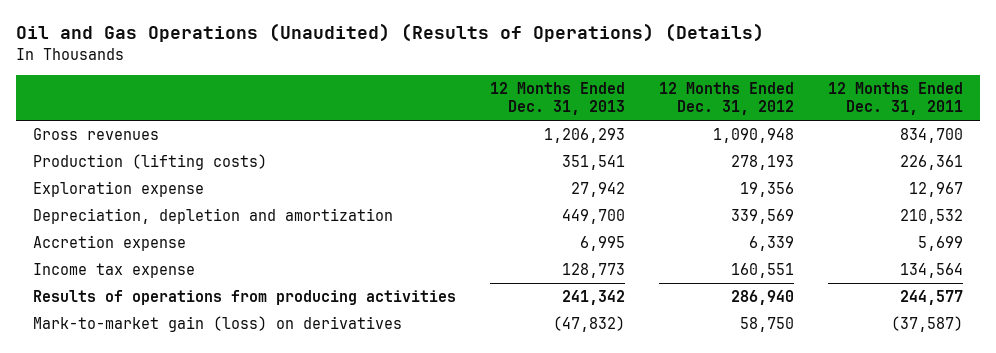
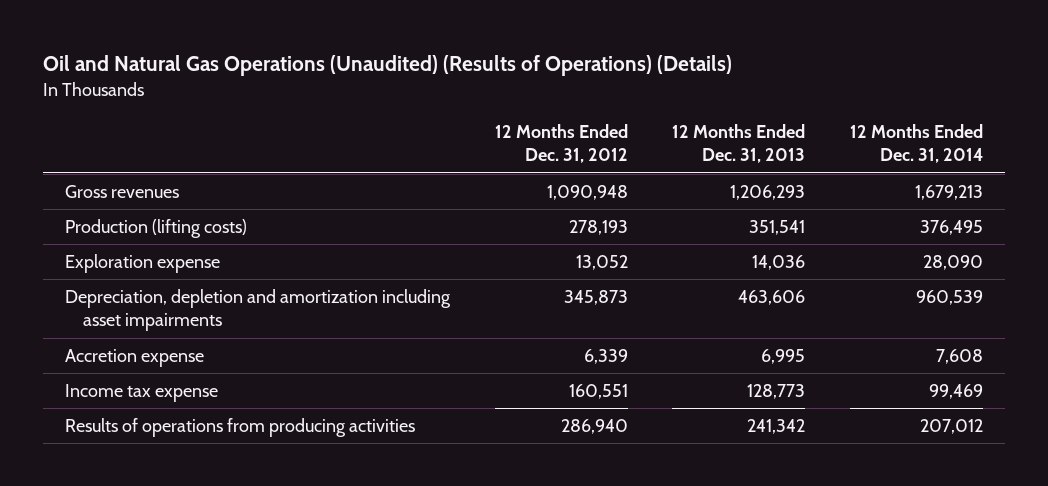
[15,23,764,43] Oil and Gas Operations (Unaudited) (Results of Operations) (Details) -> [43,55,733,77] Oil and Natural Gas Operations (Unaudited) (Results of Operations) (Details)
[828,82,964,116] 12 Months Ended Dec. 31, 2011 -> none
none -> [849,124,983,164] 12 Months Ended Dec. 31, 2014
[571,181,626,197] 27,942 -> [752,255,806,271] 14,036
[740,181,795,197] 19,356 -> [575,255,628,271] 13,052
[32,207,393,224] Depreciation, depletion and amortization -> [65,289,452,332] Depreciation, depletion and amortization including asset impairments
[562,208,626,224] 449,700 -> [738,290,806,306] 463,606
[731,208,795,224] 339,569 -> [563,290,628,306] 345,873
[32,315,402,332] Mark-to-market gain (loss) on derivatives -> none

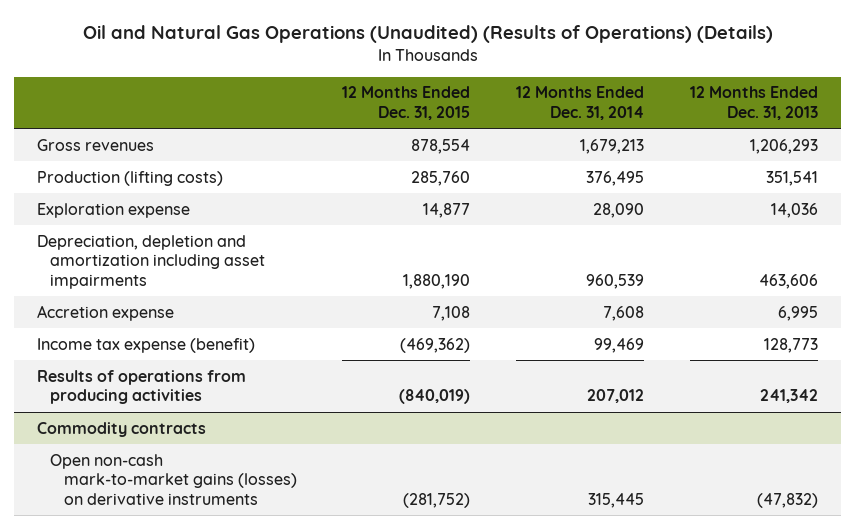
[494,124,628,164] 12 Months Ended Dec. 31, 2012 -> none
none -> [342,86,471,121] 12 Months Ended Dec. 31, 2015
[65,384,219,403] Income tax expense -> [36,337,255,353] Income tax expense (benefit)
none -> [36,421,206,437] Commodity contracts
none -> [50,453,297,506] Open non-cash mark-to-market gains (losses) on derivative instruments

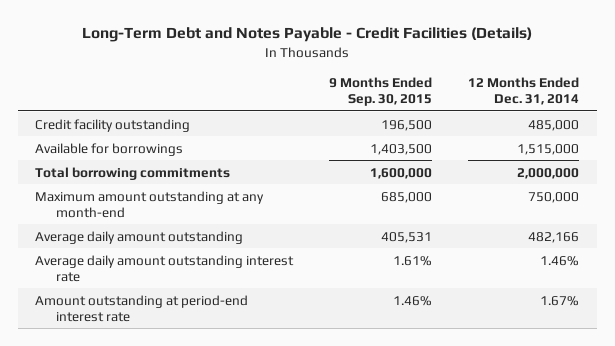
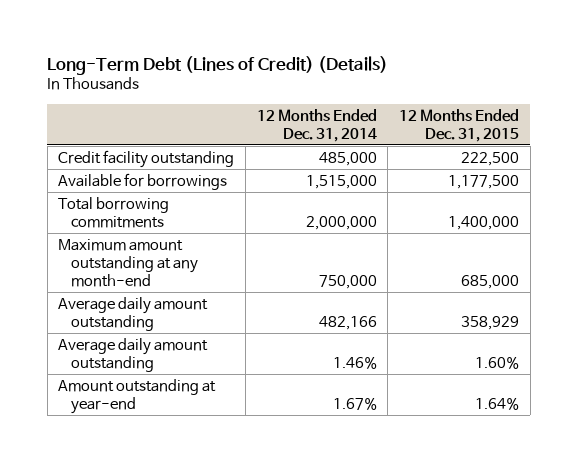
[82,27,533,43] Long-Term Debt and Notes Payable - Credit Facilities (Details) -> [47,55,389,75] Long-Term Debt (Lines of Credit) (Details)
[329,76,433,106] 9 Months Ended Sep. 30, 2015 -> none
none -> [399,108,520,142] 12 Months Ended Dec. 31, 2015
[35,254,295,282] Average daily amount outstanding interest rate -> [58,337,209,372] Average daily amount outstanding
[35,294,249,322] Amount outstanding at period-end interest rate -> [58,378,217,414] Amount outstanding at year-end

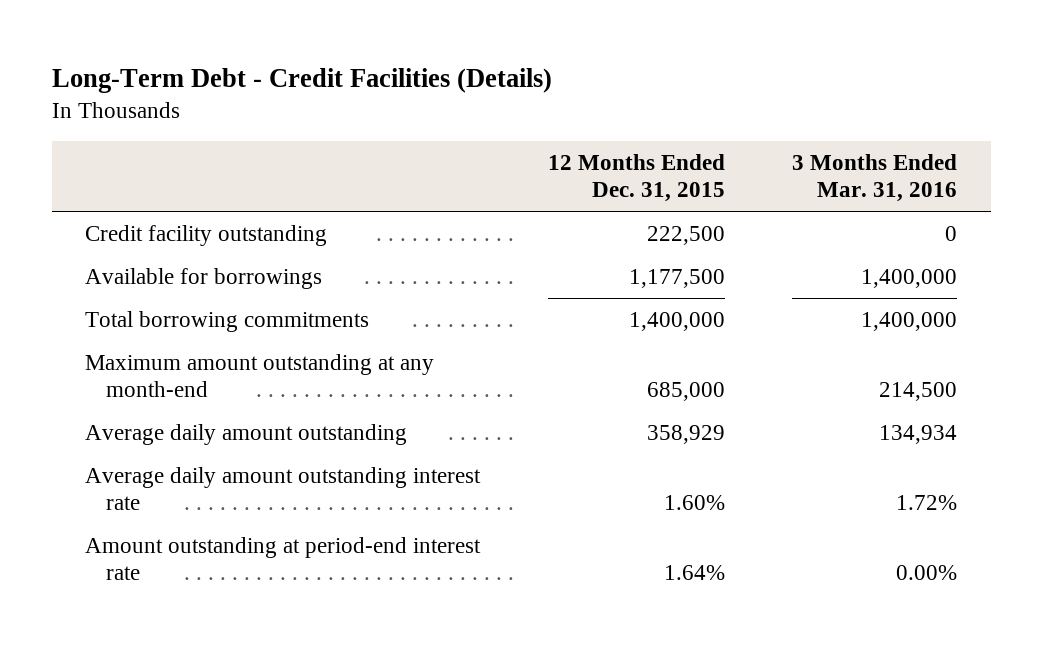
[47,55,389,75] Long-Term Debt (Lines of Credit) (Details) -> [51,68,552,94] Long-Term Debt - Credit Facilities (Details)
[256,108,377,142] 12 Months Ended Dec. 31, 2014 -> none
none -> [792,154,958,203] 3 Months Ended Mar. 31, 2016
[58,337,209,372] Average daily amount outstanding -> [85,466,482,511] Average daily amount outstanding interest rate
[58,378,217,414] Amount outstanding at year-end -> [85,536,482,581] Amount outstanding at period-end interest rate

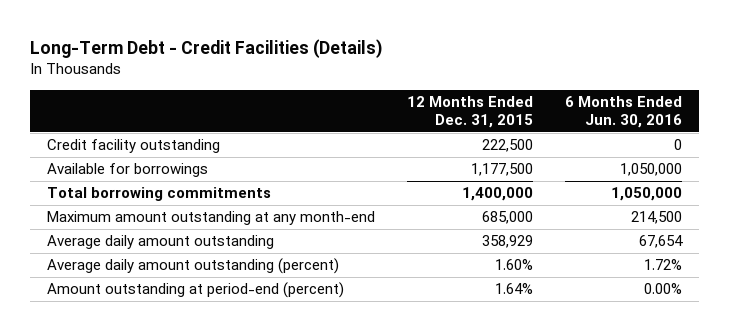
[792,154,958,203] 3 Months Ended Mar. 31, 2016 -> none
none -> [565,95,683,129] 6 Months Ended Jun. 30, 2016
[85,466,482,511] Average daily amount outstanding interest rate -> [46,258,339,275] Average daily amount outstanding (percent)
[85,536,482,581] Amount outstanding at period-end interest rate -> [46,282,344,299] Amount outstanding at period-end (percent)

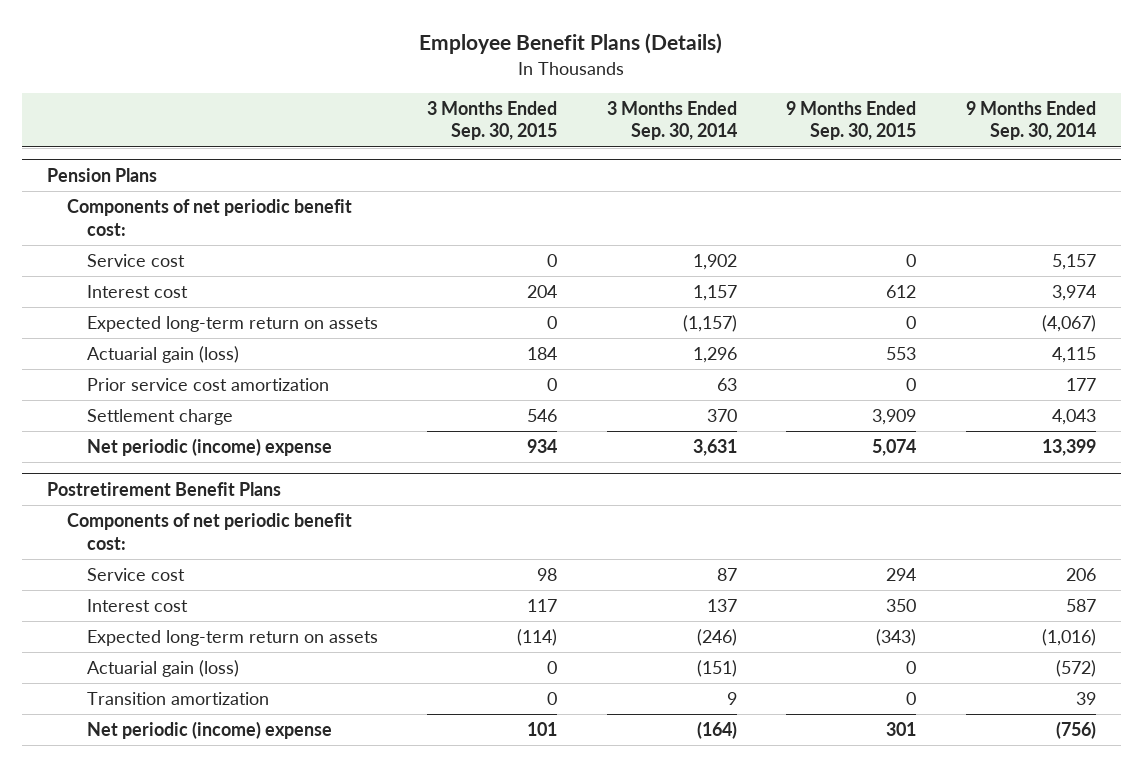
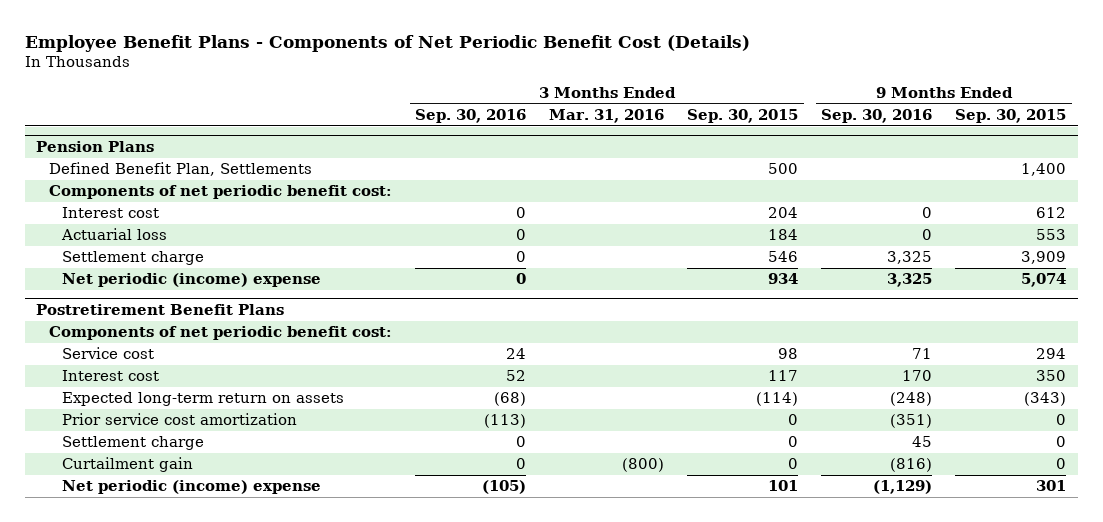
[419,33,723,55] Employee Benefit Plans (Details) -> [24,34,750,52] Employee Benefit Plans - Components of Net Periodic Benefit Cost (Details)
[606,100,737,141] 3 Months Ended Sep. 30, 2014 -> none
[965,100,1096,141] 9 Months Ended Sep. 30, 2014 -> none
none -> [415,109,527,124] Sep. 30, 2016
none -> [549,109,665,124] Mar. 31, 2016
none -> [821,109,933,124] Sep. 30, 2016
none -> [49,162,313,177] Defined Benefit Plan, Settlements
[86,254,185,268] Service cost -> none
[86,316,378,333] Expected long-term return on assets -> none
[86,378,329,392] Prior service cost amortization -> none
[86,346,239,364] Actuarial gain (loss) -> [61,228,168,241] Actuarial loss
[86,660,239,678] Actuarial gain (loss) -> none
[86,692,269,706] Transition amortization -> none
none -> [62,413,298,426] Prior service cost amortization
none -> [62,436,205,451] Settlement charge
none -> [62,457,194,473] Curtailment gain

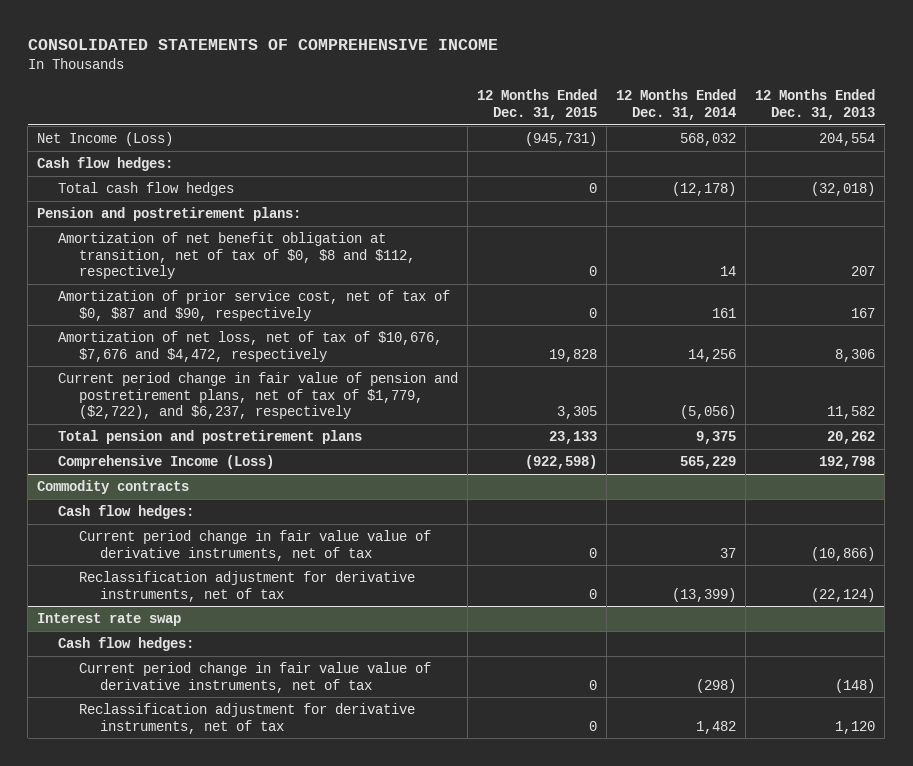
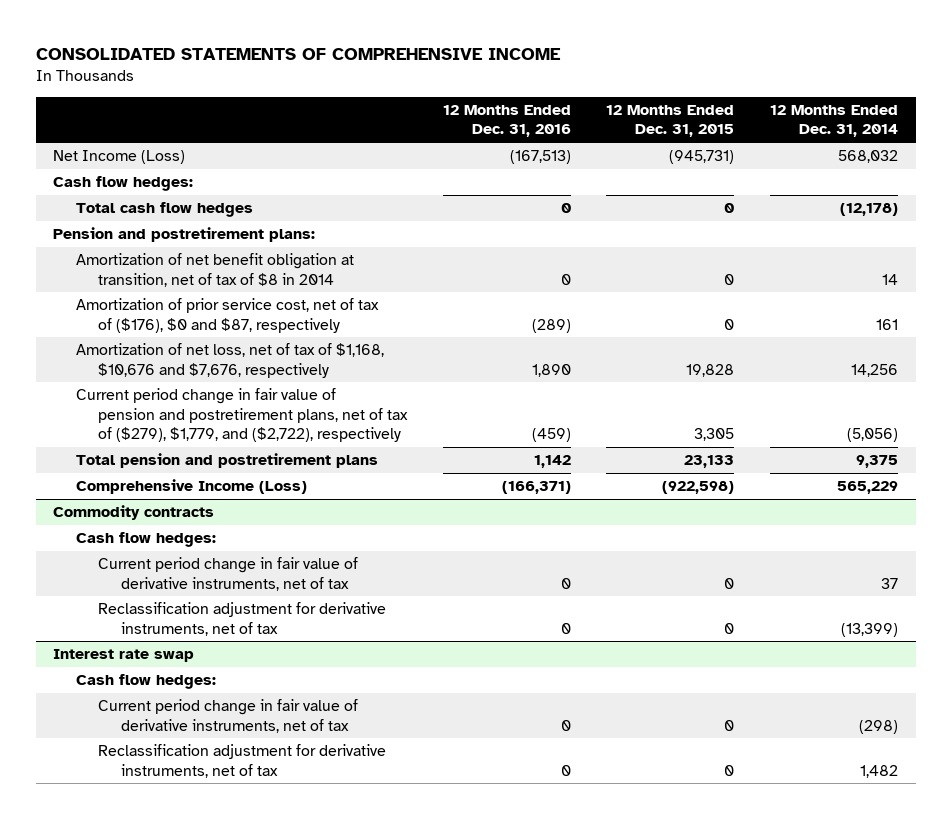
[755,89,876,120] 12 Months Ended Dec. 31, 2013 -> none
none -> [442,105,571,138] 12 Months Ended Dec. 31, 2016
[58,232,416,279] Amortization of net benefit obligation at transition, net of tax of $0, $8 and $112, respectively -> [75,253,354,287] Amortization of net benefit obligation at transition, net of tax of $8 in 2014
[58,290,451,321] Amortization of prior service cost, net of tax of $0, $87 and $90, respectively -> [75,298,379,333] Amortization of prior service cost, net of tax of ($176), $0 and $87, respectively
[58,331,443,362] Amortization of net loss, net of tax of $10,676, $7,676 and $4,472, respectively -> [75,343,384,378] Amortization of net loss, net of tax of $1,168, $10,676 and $7,676, respectively
[58,372,459,419] Current period change in fair value of pension and postretirement plans, net of tax of $1,779, ($2,722), and $6,237, respectively -> [75,388,409,442] Current period change in fair value of pension and postretirement plans, net of tax of ($279), $1,779, and ($2,722), respectively
[79,530,432,561] Current period change in fair value value of derivative instruments, net of tax -> [98,557,359,591] Current period change in fair value of derivative instruments, net of tax
[79,662,432,693] Current period change in fair value value of derivative instruments, net of tax -> [98,699,359,733] Current period change in fair value of derivative instruments, net of tax

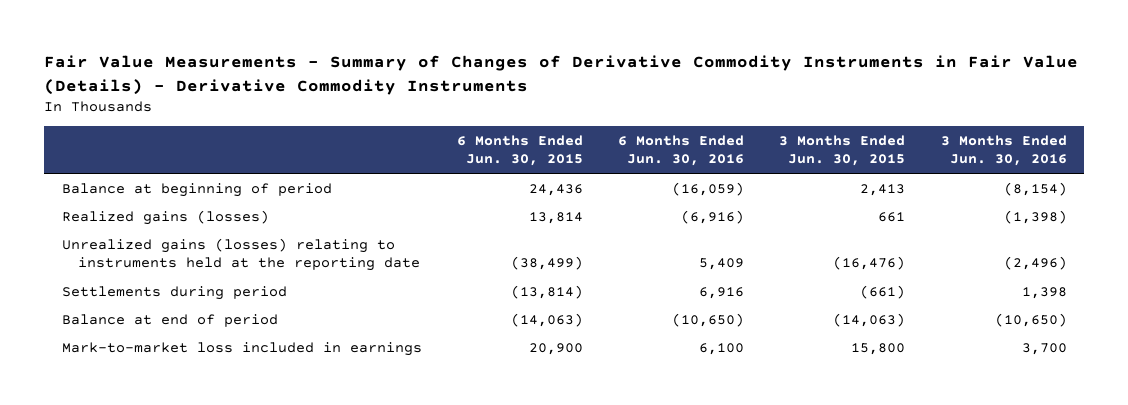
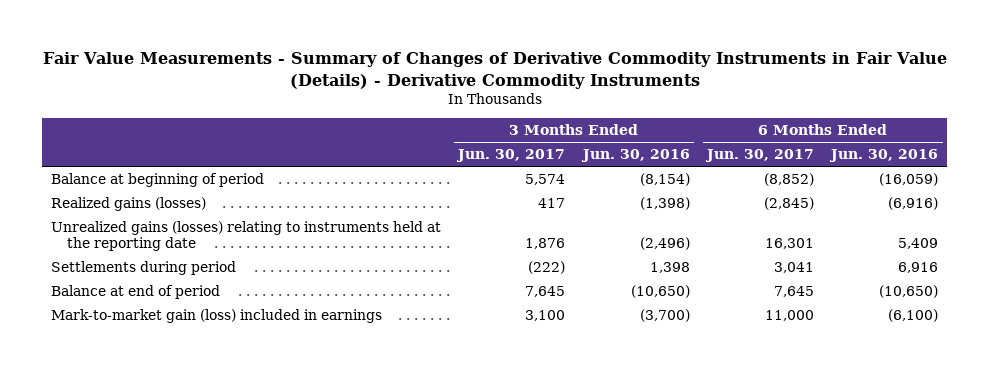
[456,135,583,167] 6 Months Ended Jun. 30, 2015 -> none
[779,135,906,167] 3 Months Ended Jun. 30, 2015 -> none
none -> [456,149,566,163] Jun. 30, 2017
none -> [705,149,815,163] Jun. 30, 2017
[61,341,422,356] Mark-to-market loss included in earnings -> [51,309,383,324] Mark-to-market gain (loss) included in earnings
[699,342,745,355] 6,100 -> [888,309,939,323] (6,100)
[1021,342,1067,355] 3,700 -> [639,309,690,323] (3,700)

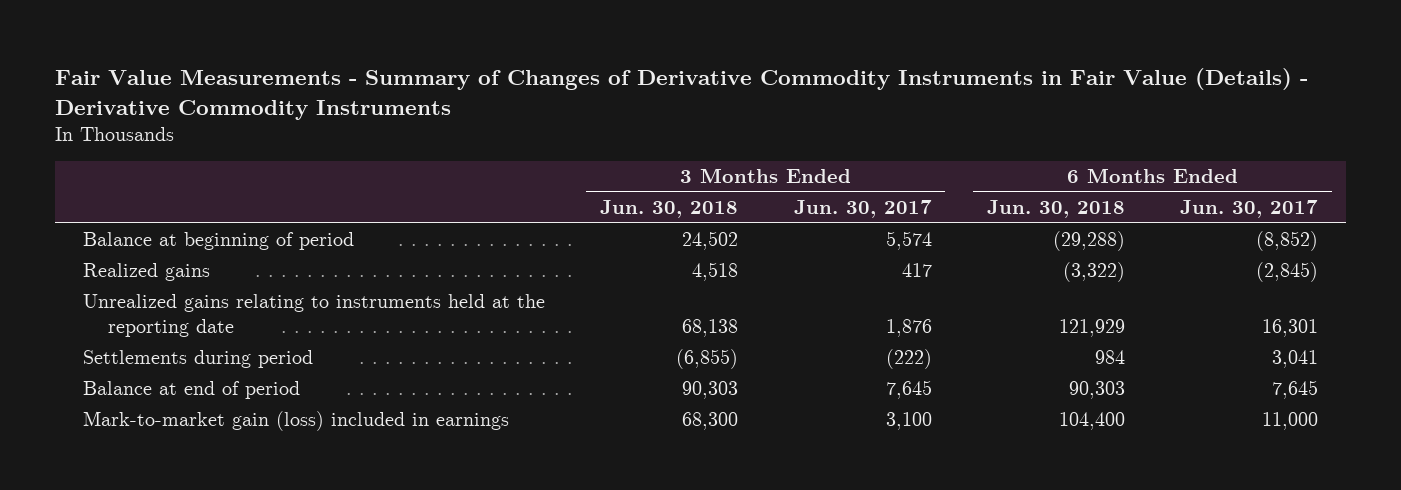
[580,149,690,163] Jun. 30, 2016 -> none
[829,149,939,163] Jun. 30, 2016 -> none
none -> [600,199,739,218] Jun. 30, 2018
none -> [986,199,1125,218] Jun. 30, 2018
[51,197,207,212] Realized gains (losses) -> [82,263,210,282] Realized gains
[51,221,442,252] Unrealized gains (losses) relating to instruments held at the reporting date -> [82,294,545,337] Unrealized gains relating to instruments held at the reporting date

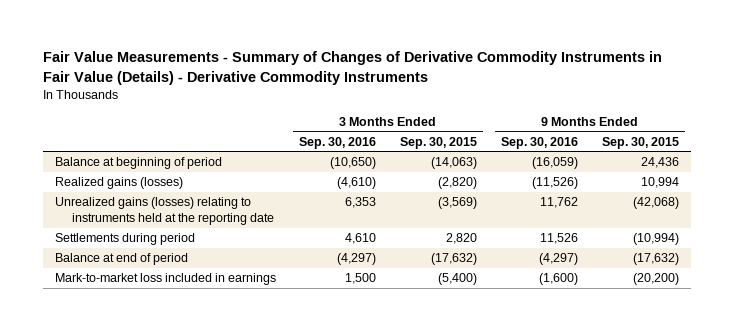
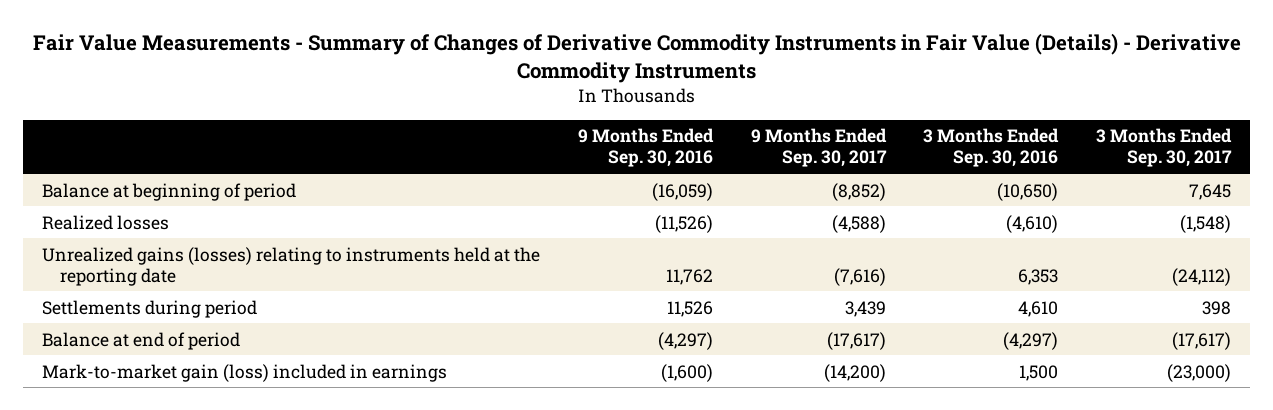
[400,136,478,149] Sep. 30, 2015 -> none
[602,136,680,149] Sep. 30, 2015 -> none
none -> [750,128,887,168] 9 Months Ended Sep. 30, 2017
none -> [1096,128,1233,168] 3 Months Ended Sep. 30, 2017
[54,177,183,190] Realized gains (losses) -> [41,214,169,230] Realized losses
[54,273,276,286] Mark-to-market loss included in earnings -> [41,363,447,382] Mark-to-market gain (loss) included in earnings

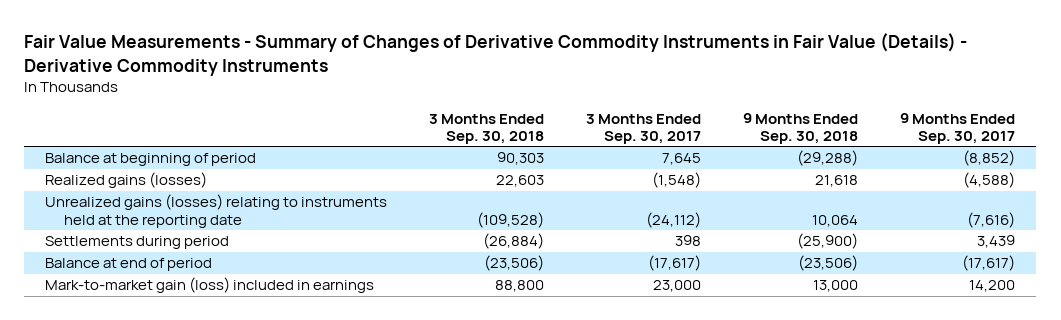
[577,128,714,168] 9 Months Ended Sep. 30, 2016 -> none
[923,128,1060,168] 3 Months Ended Sep. 30, 2016 -> none
none -> [429,113,545,145] 3 Months Ended Sep. 30, 2018
none -> [743,112,859,145] 9 Months Ended Sep. 30, 2018
[41,214,169,230] Realized losses -> [45,172,208,189] Realized gains (losses)
[823,363,886,382] (14,200) -> [969,280,1016,293] 14,200
[1167,363,1232,382] (23,000) -> [653,280,702,293] 23,000

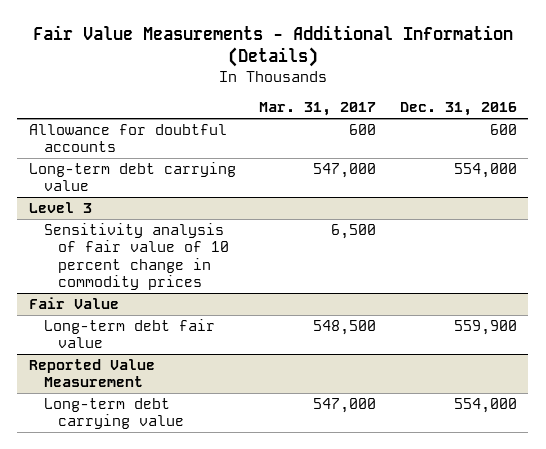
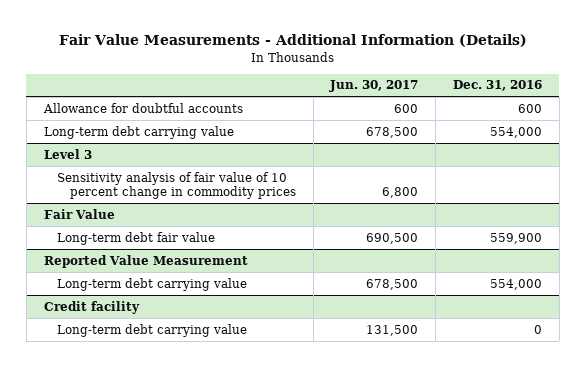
[259,102,377,117] Mar. 31, 2017 -> none
none -> [329,80,419,93] Jun. 30, 2017
none -> [43,300,140,314] Credit facility
none -> [56,323,247,337] Long-term debt carrying value

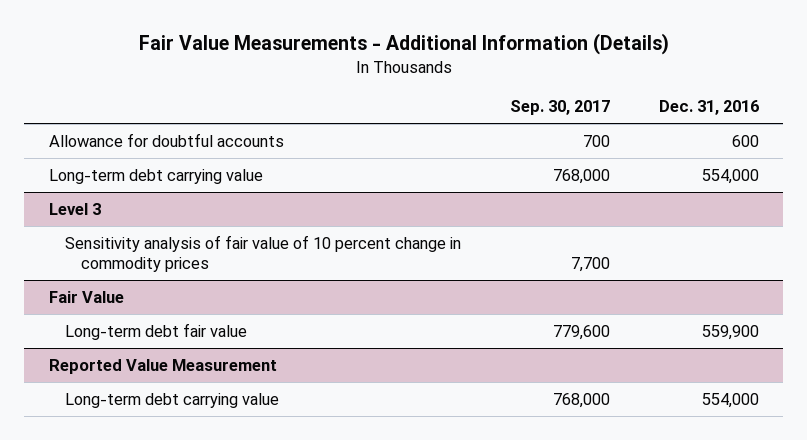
[329,80,419,93] Jun. 30, 2017 -> none
none -> [509,100,610,116] Sep. 30, 2017
[43,300,140,314] Credit facility -> none
[56,323,247,337] Long-term debt carrying value -> none

